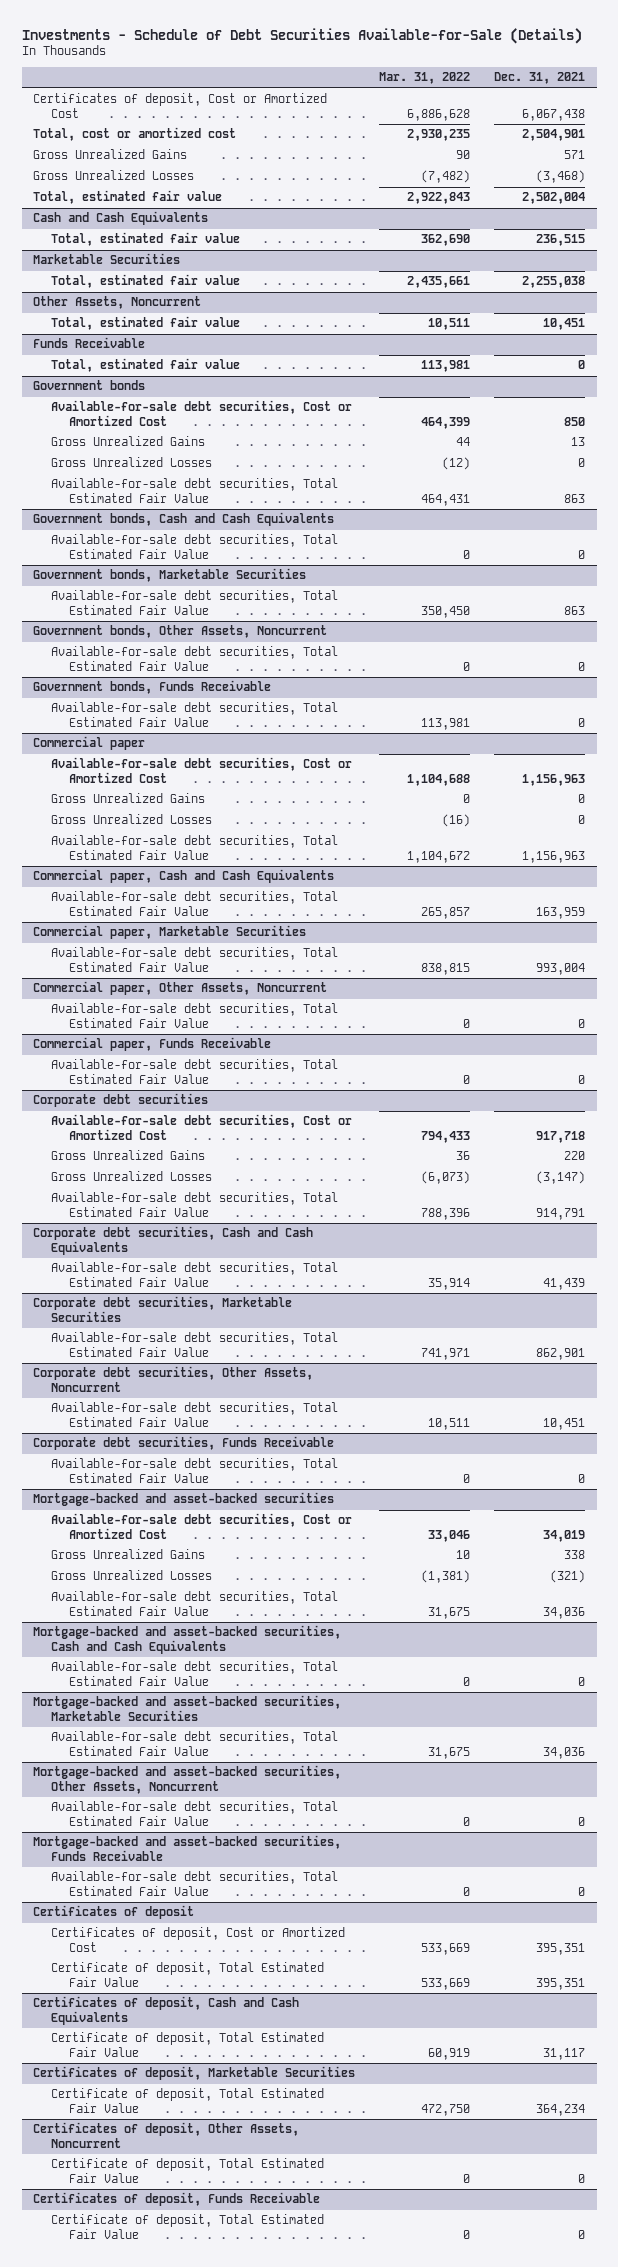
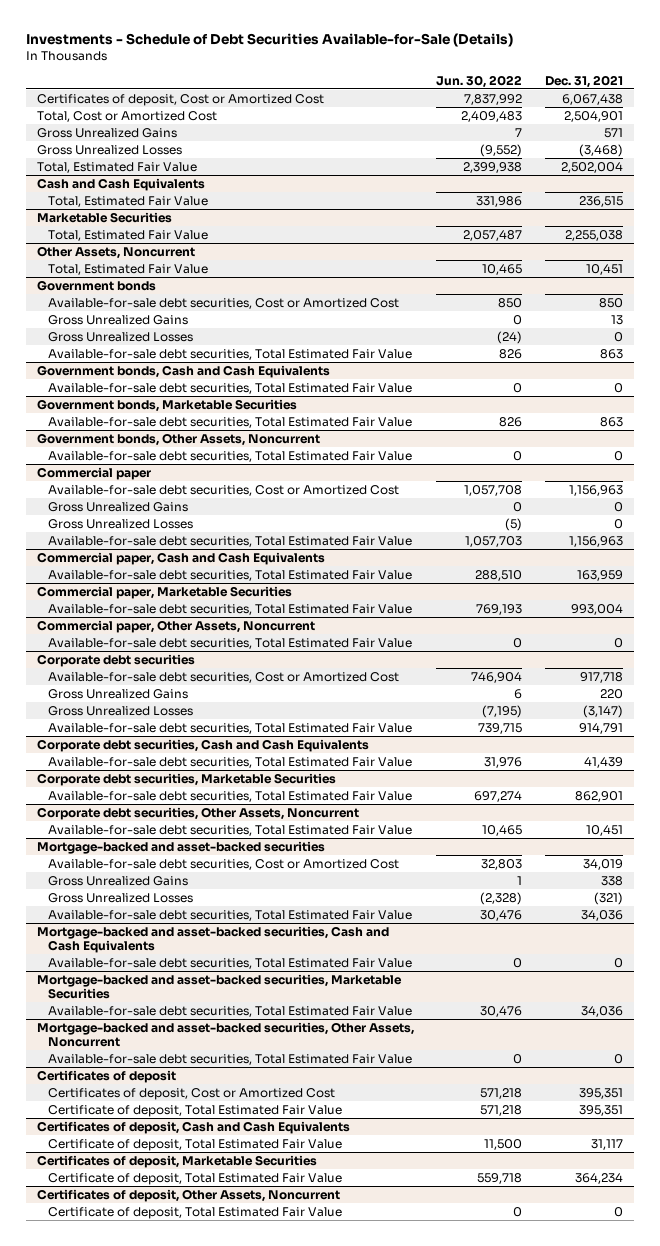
[379,72,471,85] Mar. 31, 2022 -> none
none -> [436,74,523,88] Jun. 30, 2022
[33,127,237,142] Total, cost or amortized cost -> [37,110,218,122] Total, Cost or Amortized Cost
[33,190,223,205] Total, estimated fair value -> [37,161,198,173] Total, Estimated Fair Value
[51,232,241,247] Total, estimated fair value -> [47,195,208,207] Total, Estimated Fair Value
[51,274,241,289] Total, estimated fair value -> [47,229,208,241] Total, Estimated Fair Value
[33,337,146,349] Funds Receivable -> none
[51,358,241,373] Total, estimated fair value -> none
[51,316,241,331] Total, estimated fair value -> [47,263,208,275] Total, Estimated Fair Value
[33,680,272,695] Government bonds, Funds Receivable -> none
[51,702,339,727] Available-for-sale debt securities, Total Estimated Fair Value -> none
[33,1037,272,1052] Commercial paper, Funds Receivable -> none
[51,1059,339,1084] Available-for-sale debt securities, Total Estimated Fair Value -> none
[33,1436,335,1451] Corporate debt securities, Funds Receivable -> none
[51,1458,339,1483] Available-for-sale debt securities, Total Estimated Fair Value -> none
[33,1835,342,1861] Mortgage-backed and asset-backed securities, Funds Receivable -> none
[51,1871,339,1896] Available-for-sale debt securities, Total Estimated Fair Value -> none
[33,2192,321,2207] Certificates of deposit, Funds Receivable -> none
[51,2214,325,2239] Certificate of deposit, Total Estimated Fair Value -> none

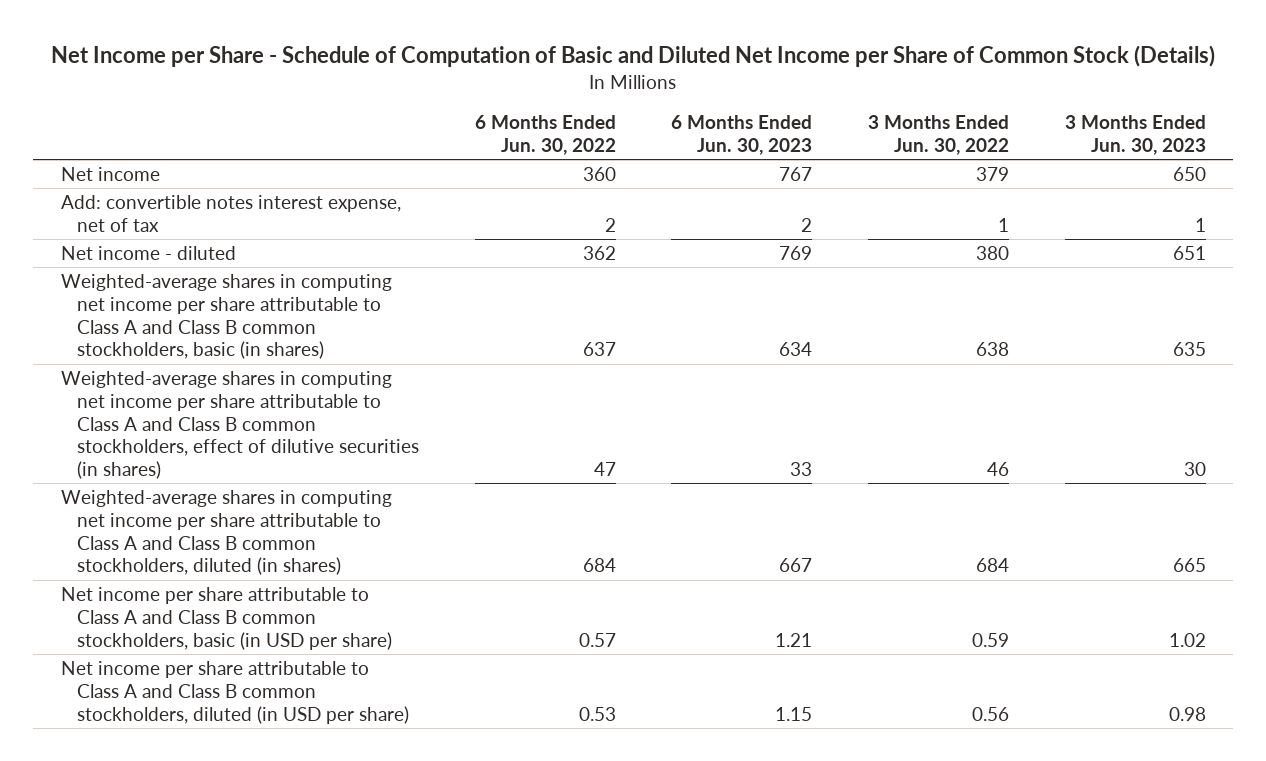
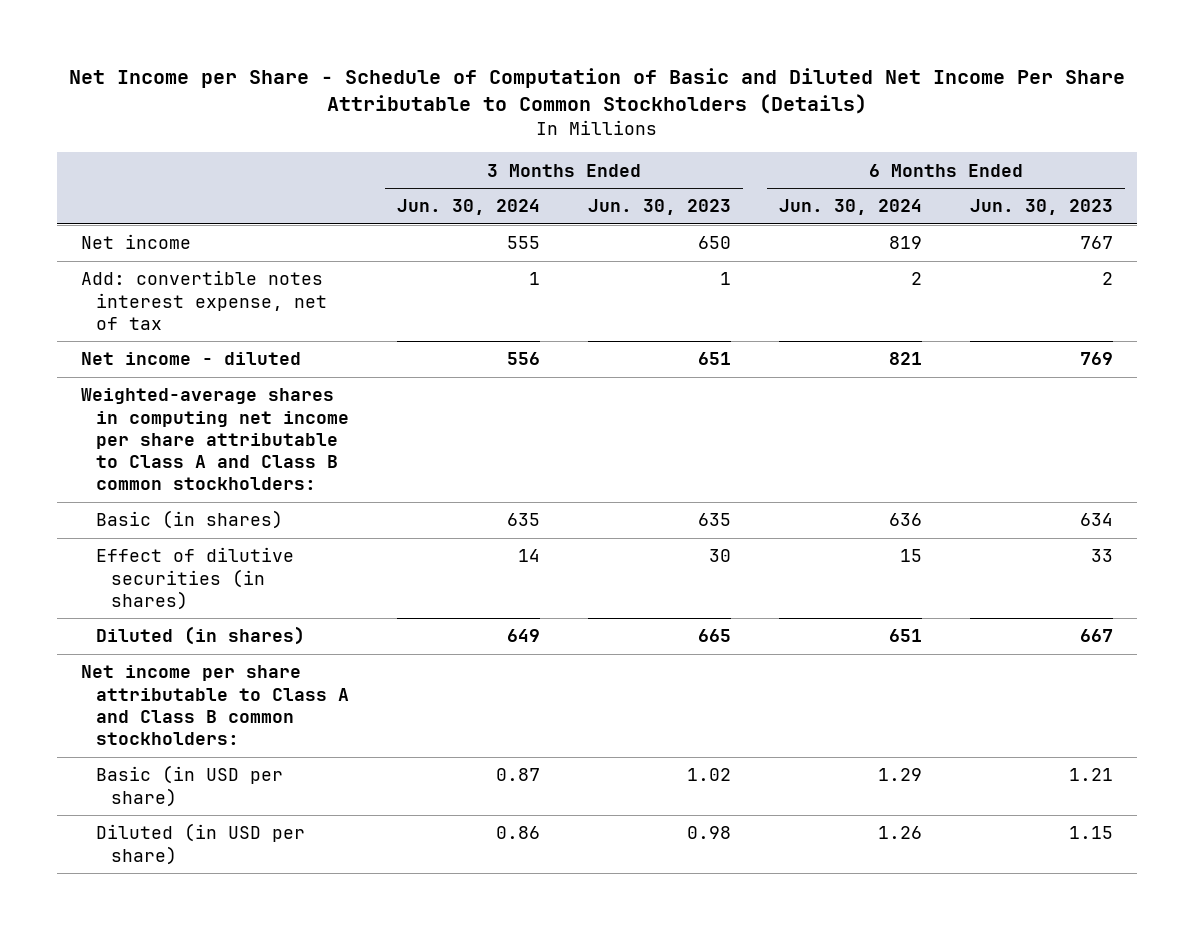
[51,44,1216,67] Net Income per Share - Schedule of Computation of Basic and Diluted Net Income per Share of Common Stock (Details) -> [69,68,1126,115] Net Income per Share - Schedule of Computation of Basic and Diluted Net Income Per Share Attributable to Common Stockholders (Details)
[474,115,616,156] 6 Months Ended Jun. 30, 2022 -> none
[867,115,1009,156] 3 Months Ended Jun. 30, 2022 -> none
none -> [397,199,541,216] Jun. 30, 2024
none -> [778,199,922,216] Jun. 30, 2024
none -> [81,388,350,491] Weighted-average shares in computing net income per share attributable to Class A and Class B common stockholders:
[60,274,392,360] Weighted-average shares in computing net income per share attributable to Class A and Class B common stockholders, basic (in shares) -> [96,510,284,530] Basic (in shares)
[60,371,419,479] Weighted-average shares in computing net income per share attributable to Class A and Class B common stockholders, effect of dilutive securities (in shares) -> [96,547,295,610] Effect of dilutive securities (in shares)
[60,490,392,576] Weighted-average shares in computing net income per share attributable to Class A and Class B common stockholders, diluted (in shares) -> [96,626,306,646] Diluted (in shares)
none -> [81,665,350,746] Net income per share attributable to Class A and Class B common stockholders:
[60,587,392,650] Net income per share attributable to Class A and Class B common stockholders, basic (in USD per share) -> [96,765,284,807] Basic (in USD per share)
[60,661,409,724] Net income per share attributable to Class A and Class B common stockholders, diluted (in USD per share) -> [96,823,306,865] Diluted (in USD per share)

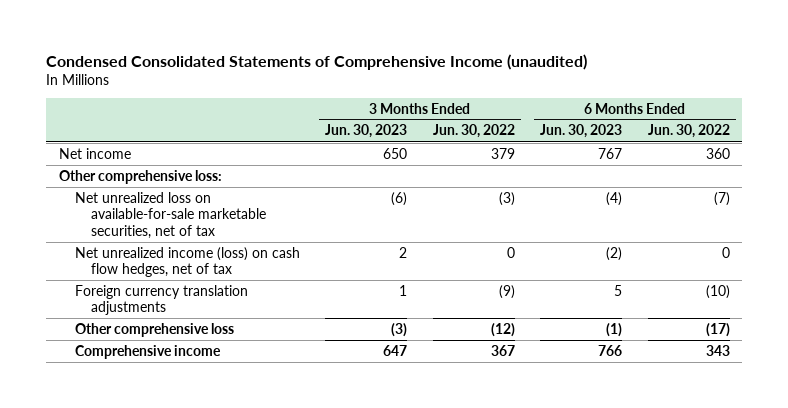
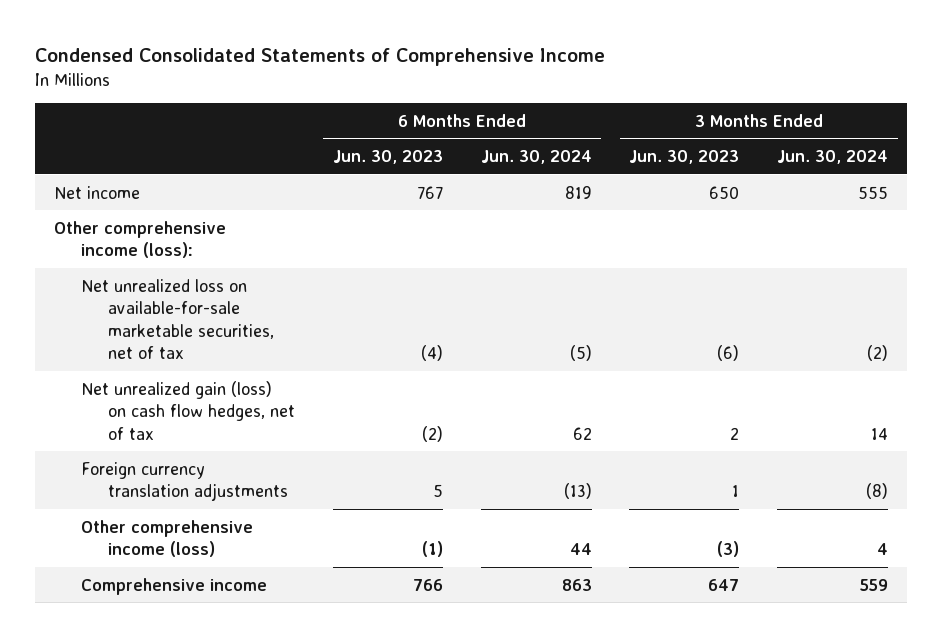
[46,53,588,70] Condensed Consolidated Statements of Comprehensive Income (unaudited) -> [34,48,605,67] Condensed Consolidated Statements of Comprehensive Income
[432,124,515,139] Jun. 30, 2022 -> none
[647,124,730,139] Jun. 30, 2022 -> none
none -> [480,150,592,165] Jun. 30, 2024
none -> [777,150,889,165] Jun. 30, 2024
[58,169,222,184] Other comprehensive loss: -> [53,220,226,259] Other comprehensive income (loss):
[75,246,301,278] Net unrealized income (loss) on cash flow hedges, net of tax -> [81,380,296,440] Net unrealized gain (loss) on cash flow hedges, net of tax
[75,322,235,337] Other comprehensive loss -> [81,519,254,558] Other comprehensive income (loss)

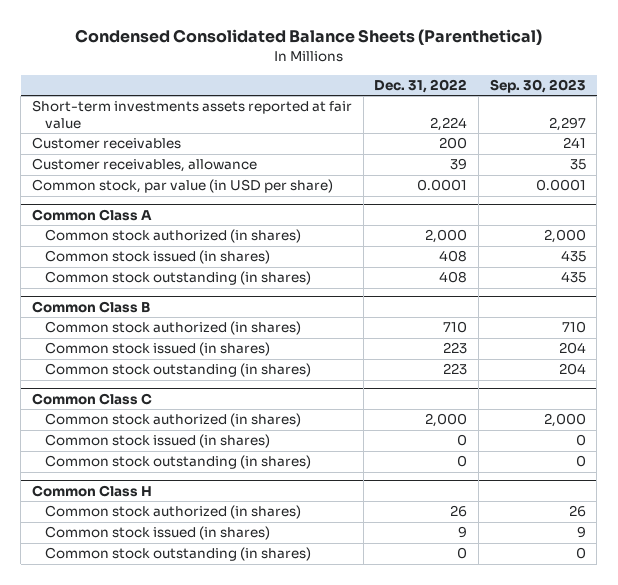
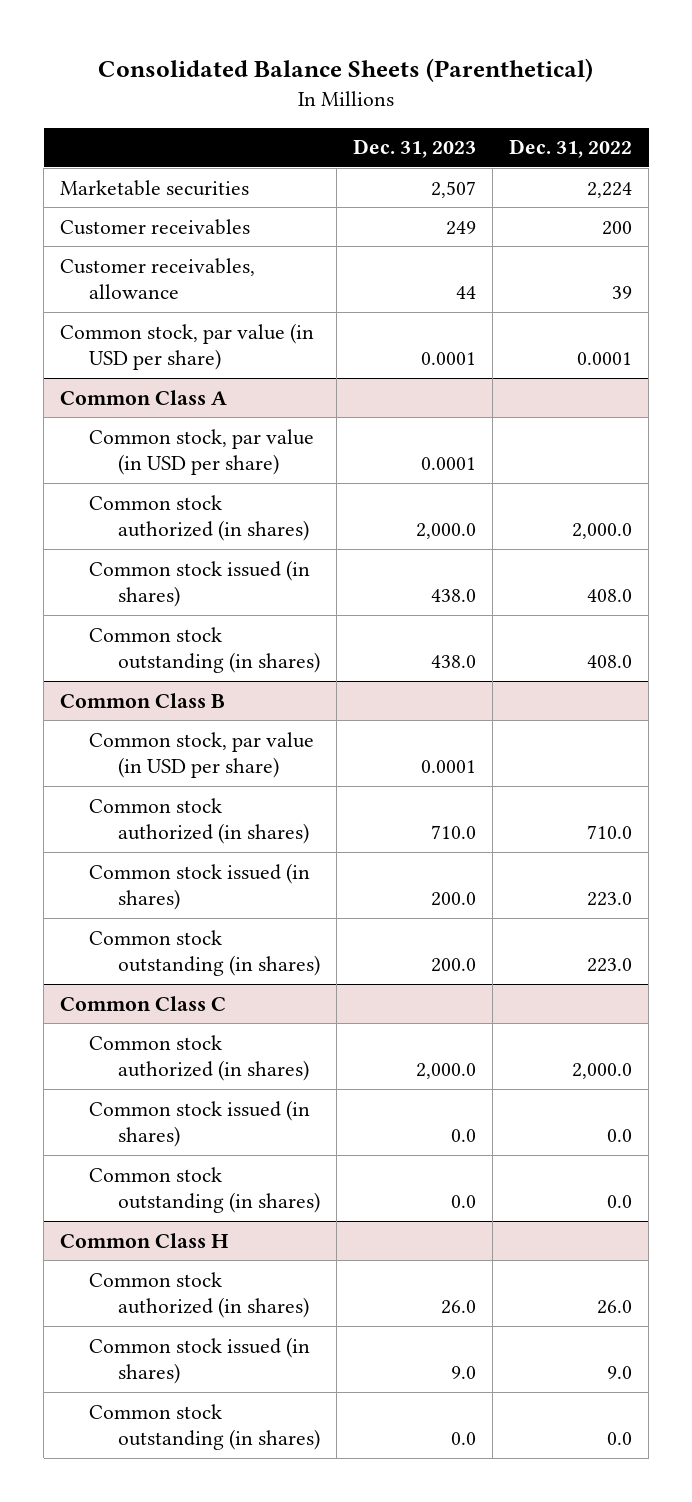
[74,29,542,46] Condensed Consolidated Balance Sheets (Parenthetical) -> [98,58,594,83] Consolidated Balance Sheets (Parenthetical)
[489,78,586,93] Sep. 30, 2023 -> none
none -> [352,139,476,159] Dec. 31, 2023
[32,100,353,129] Short-term investments assets reported at fair value -> [60,179,250,196] Marketable securities
none -> [88,428,314,476] Common stock, par value (in USD per share)
[425,229,468,244] 2,000 -> [571,523,632,540] 2,000.0
[439,250,468,263] 408 -> [586,589,632,603] 408.0
[439,271,468,284] 408 -> [586,655,632,669] 408.0
none -> [88,731,314,779] Common stock, par value (in USD per share)
[443,321,468,334] 710 -> [586,825,632,840] 710.0
[443,342,468,355] 223 -> [586,892,632,907] 223.0
[443,363,468,376] 223 -> [586,958,632,973] 223.0
[425,413,468,428] 2,000 -> [571,1063,632,1080] 2,000.0
[457,434,468,447] 0 -> [606,1129,632,1143] 0.0
[457,455,468,468] 0 -> [606,1195,632,1209] 0.0
[450,505,468,518] 26 -> [596,1300,632,1315] 26.0
[458,526,468,539] 9 -> [606,1366,632,1380] 9.0
[457,547,468,560] 0 -> [606,1432,632,1446] 0.0

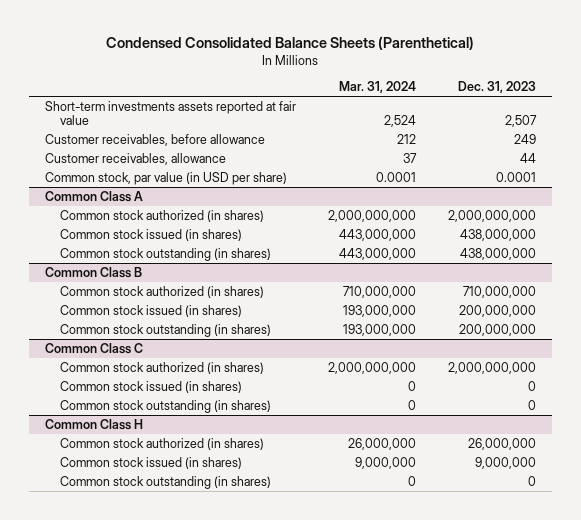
[98,58,594,83] Consolidated Balance Sheets (Parenthetical) -> [106,35,475,50] Condensed Consolidated Balance Sheets (Parenthetical)
[508,139,632,159] Dec. 31, 2022 -> none
none -> [338,81,416,94] Mar. 31, 2024
[60,179,250,196] Marketable securities -> [44,101,296,126] Short-term investments assets reported at fair value
[60,218,251,235] Customer receivables -> [44,134,265,147] Customer receivables, before allowance
[88,428,314,476] Common stock, par value (in USD per share) -> none
[415,523,476,540] 2,000.0 -> [448,210,537,223] 2,000,000,000
[430,589,476,603] 438.0 -> [460,229,537,242] 438,000,000
[430,655,476,669] 438.0 -> [460,248,537,261] 438,000,000
[88,731,314,779] Common stock, par value (in USD per share) -> none
[430,825,476,840] 710.0 -> [463,286,537,299] 710,000,000
[430,892,476,907] 200.0 -> [459,305,537,318] 200,000,000
[430,958,476,973] 200.0 -> [459,324,537,337] 200,000,000
[415,1063,476,1080] 2,000.0 -> [448,362,537,375] 2,000,000,000
[450,1129,476,1143] 0.0 -> [528,381,537,392] 0
[450,1195,476,1209] 0.0 -> [528,400,537,411] 0
[440,1300,476,1315] 26.0 -> [468,438,537,451] 26,000,000
[450,1366,476,1380] 9.0 -> [475,457,537,470] 9,000,000
[450,1432,476,1446] 0.0 -> [528,476,537,487] 0

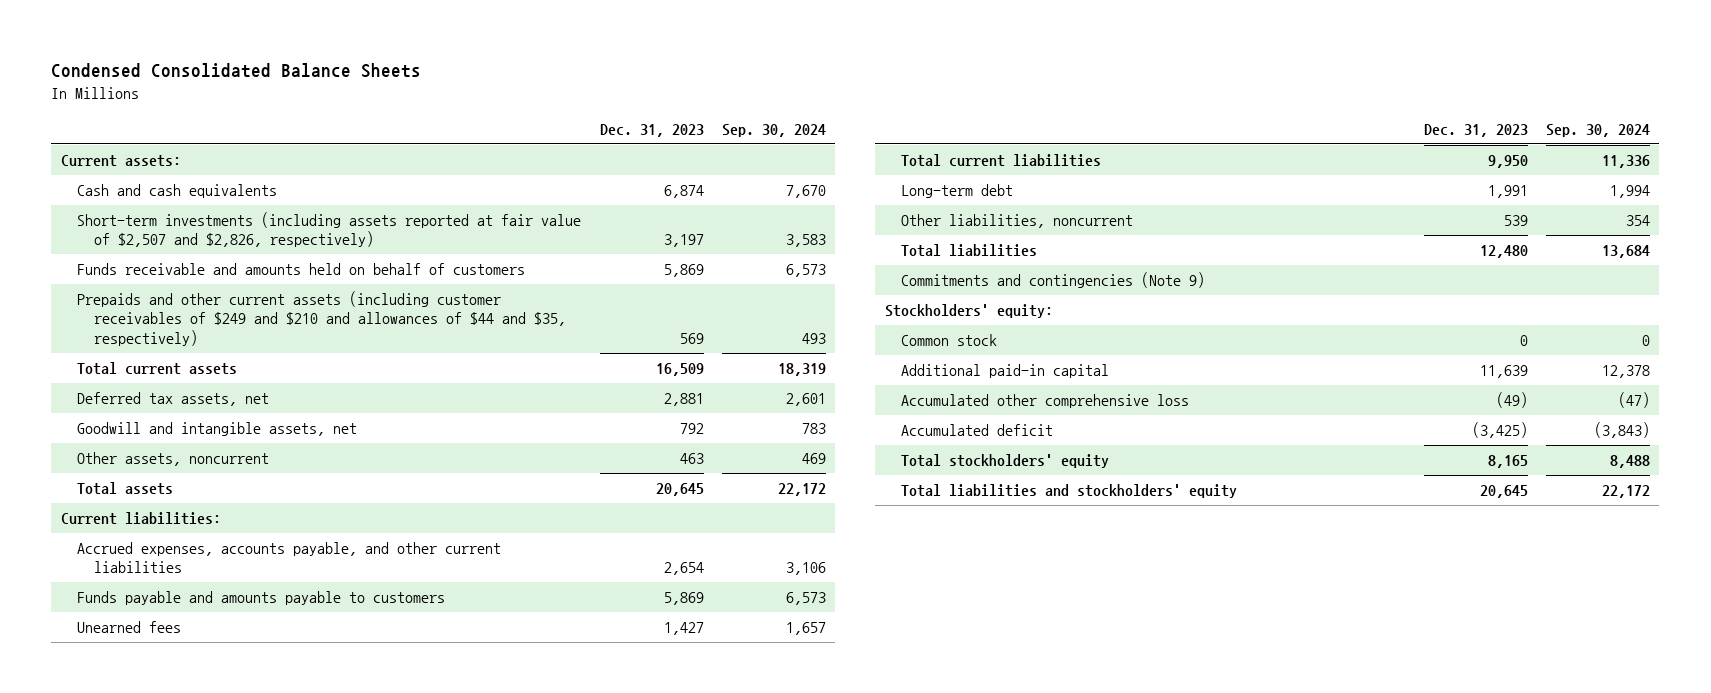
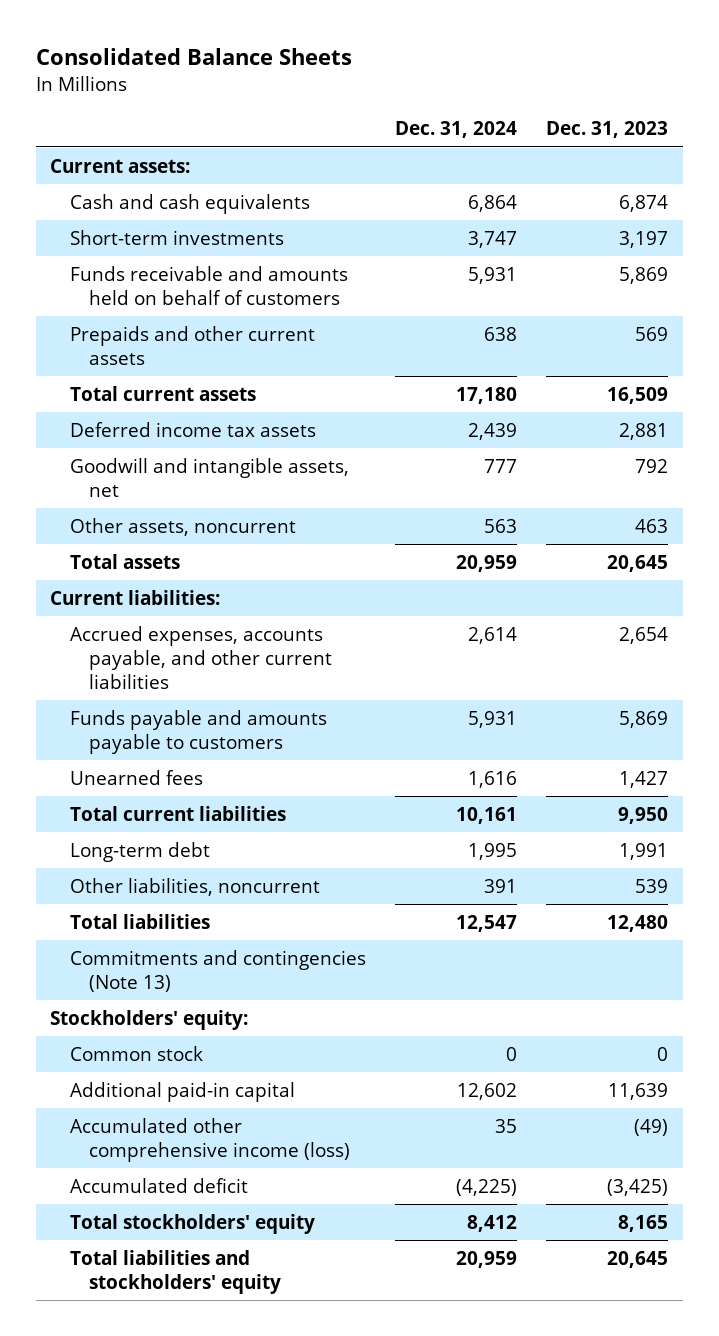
[51,63,422,79] Condensed Consolidated Balance Sheets -> [35,48,352,66] Consolidated Balance Sheets
[722,123,827,137] Sep. 30, 2024 -> none
none -> [395,121,518,139] Dec. 31, 2024
[77,211,582,248] Short-term investments (including assets reported at fair value of $2,507 and $2,826, respectively) -> [69,229,284,245] Short-term investments
[77,290,566,346] Prepaids and other current assets (including customer receivables of $249 and $210 and allowances of $44 and $35, respectively) -> [69,325,315,365] Prepaids and other current assets
[77,391,270,406] Deferred tax assets, net -> [69,421,316,437] Deferred income tax assets
[901,271,1206,288] Commitments and contingencies (Note 9) -> [69,949,366,992] Commitments and contingencies (Note 13)
[901,393,1190,408] Accumulated other comprehensive loss -> [69,1117,351,1162] Accumulated other comprehensive income (loss)

